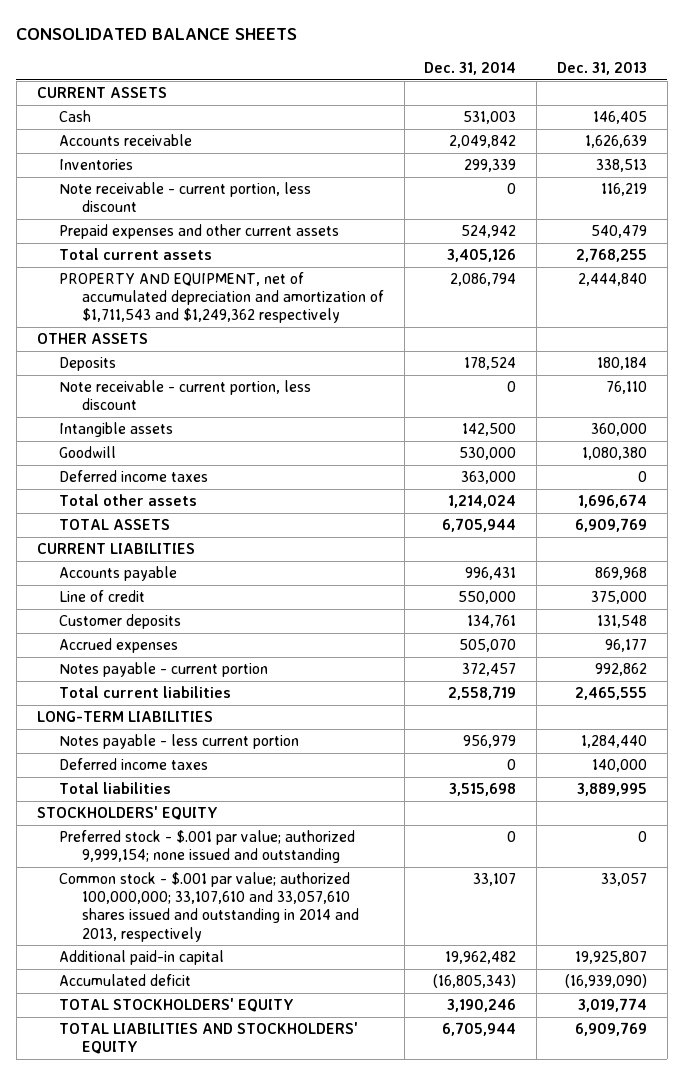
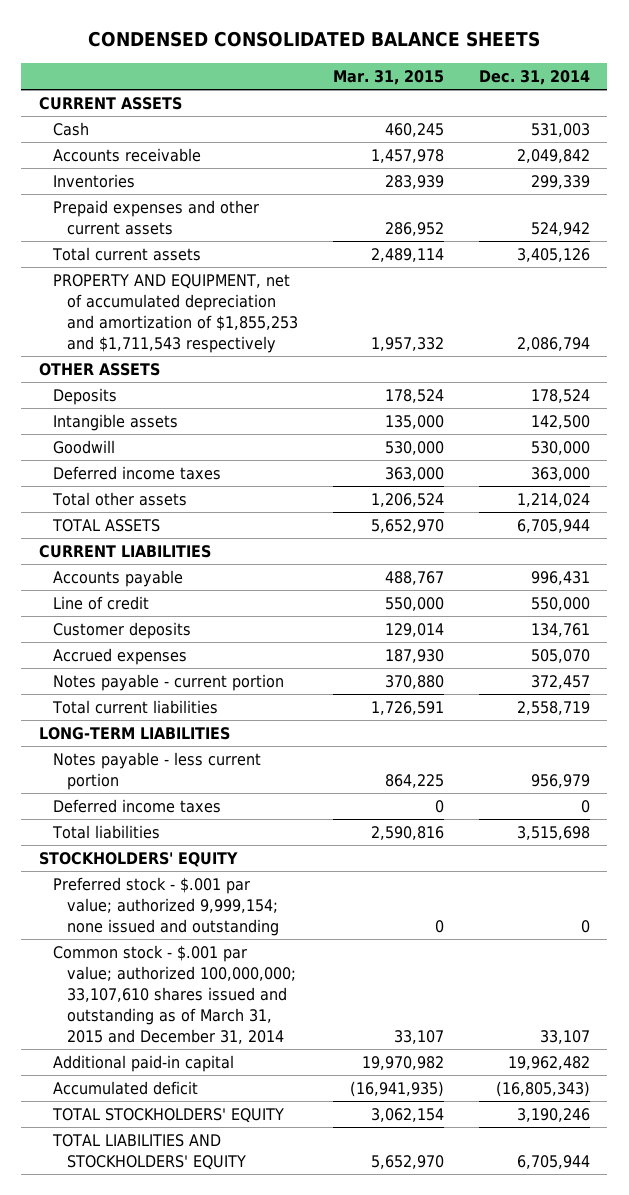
[16,28,298,41] CONSOLIDATED BALANCE SHEETS -> [88,31,541,48] CONDENSED CONSOLIDATED BALANCE SHEETS
[556,62,647,76] Dec. 31, 2013 -> none
none -> [333,69,445,85] Mar. 31, 2015
[59,182,312,213] Note receivable - current portion, less discount -> none
[59,272,384,324] PROPERTY AND EQUIPMENT, net of accumulated depreciation and amortization of $1,711,543 and $1,249,362 respectively -> [53,274,299,353] PROPERTY AND EQUIPMENT, net of accumulated depreciation and amortization of $1,855,253 and $1,711,543 respectively
[59,380,312,411] Note receivable - current portion, less discount -> none
[59,872,359,942] Common stock - $.001 par value; authorized 100,000,000; 33,107,610 and 33,057,610 shares issued and outstanding in 2014 and 2013, respectively -> [53,945,297,1044] Common stock - $.001 par value; authorized 100,000,000; 33,107,610 shares issued and outstanding as of March 31, 2015 and December 31, 2014

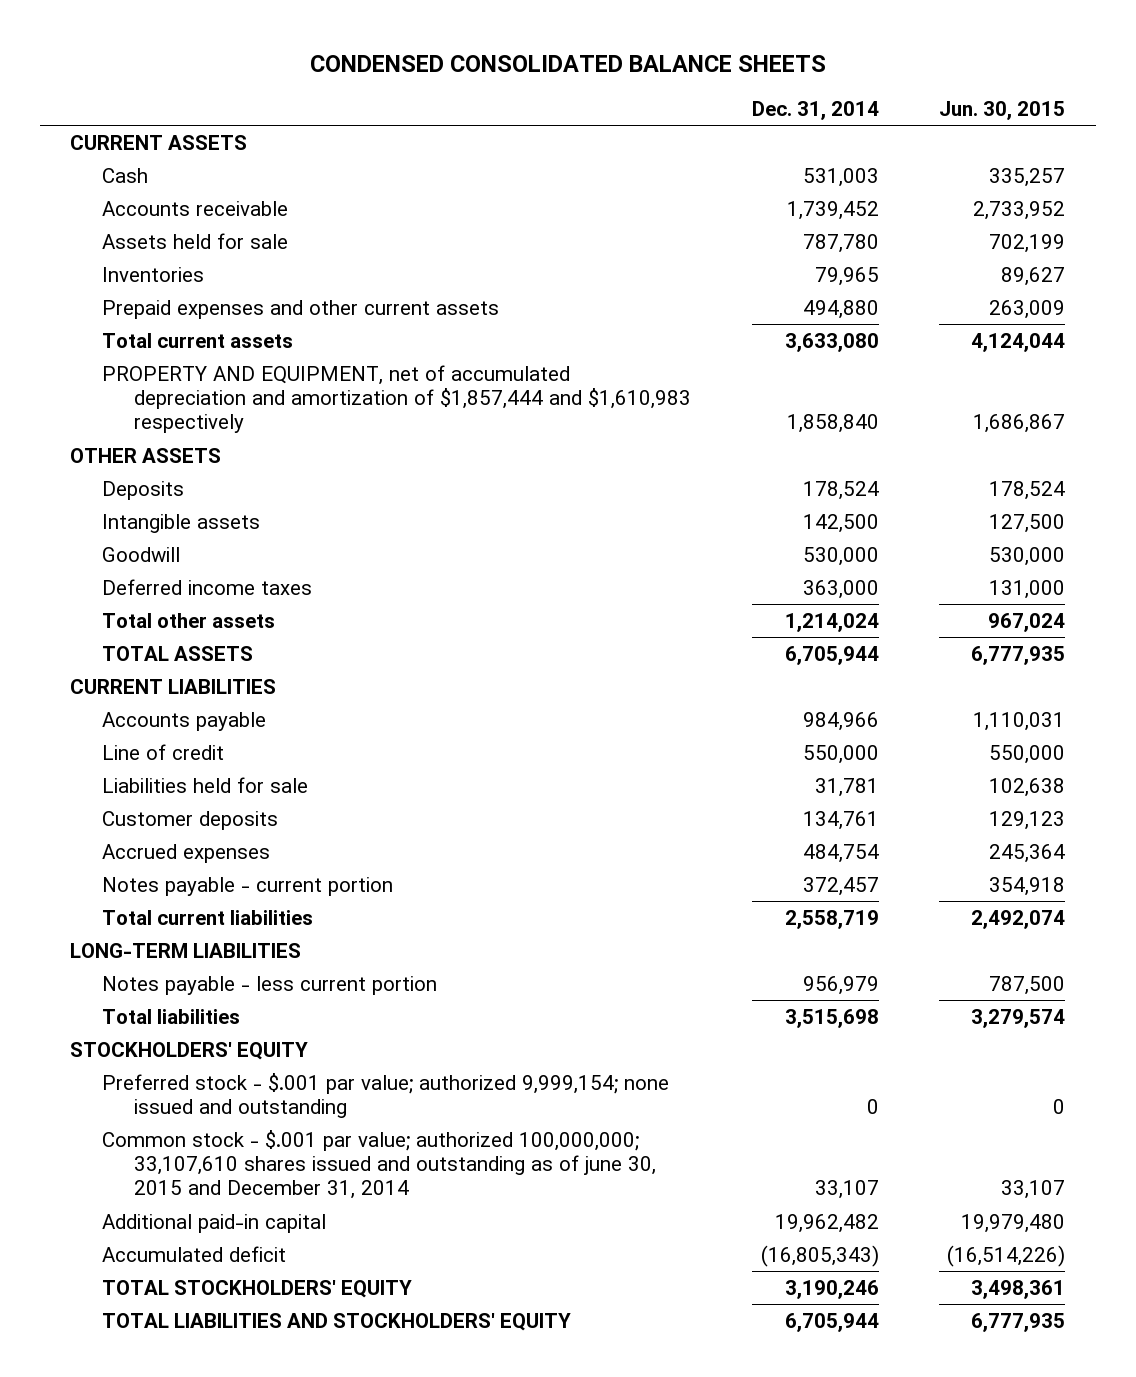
[333,69,445,85] Mar. 31, 2015 -> none
none -> [939,100,1066,120] Jun. 30, 2015
[516,149,590,164] 2,049,842 -> [786,200,879,220] 1,739,452
none -> [102,232,289,249] Assets held for sale
[530,175,590,190] 299,339 -> [814,266,879,286] 79,965
[530,222,590,237] 524,942 -> [802,299,879,319] 494,880
[516,248,590,263] 3,405,126 -> [784,332,879,352] 3,633,080
[53,274,299,353] PROPERTY AND EQUIPMENT, net of accumulated depreciation and amortization of $1,855,253 and $1,711,543 respectively -> [102,364,692,434] PROPERTY AND EQUIPMENT, net of accumulated depreciation and amortization of $1,857,444 and $1,610,983 respectively
[516,336,590,351] 2,086,794 -> [786,414,879,434] 1,858,840
[530,571,590,586] 996,431 -> [802,711,879,731] 984,966
none -> [102,776,309,793] Liabilities held for sale
[530,649,590,664] 505,070 -> [802,843,879,863] 484,754
[53,799,222,814] Deferred income taxes -> none
[53,945,297,1044] Common stock - $.001 par value; authorized 100,000,000; 33,107,610 shares issued and outstanding as of March 31, 2015 and December 31, 2014 -> [102,1129,657,1200] Common stock - $.001 par value; authorized 100,000,000; 33,107,610 shares issued and outstanding as of june 30, 2015 and December 31, 2014

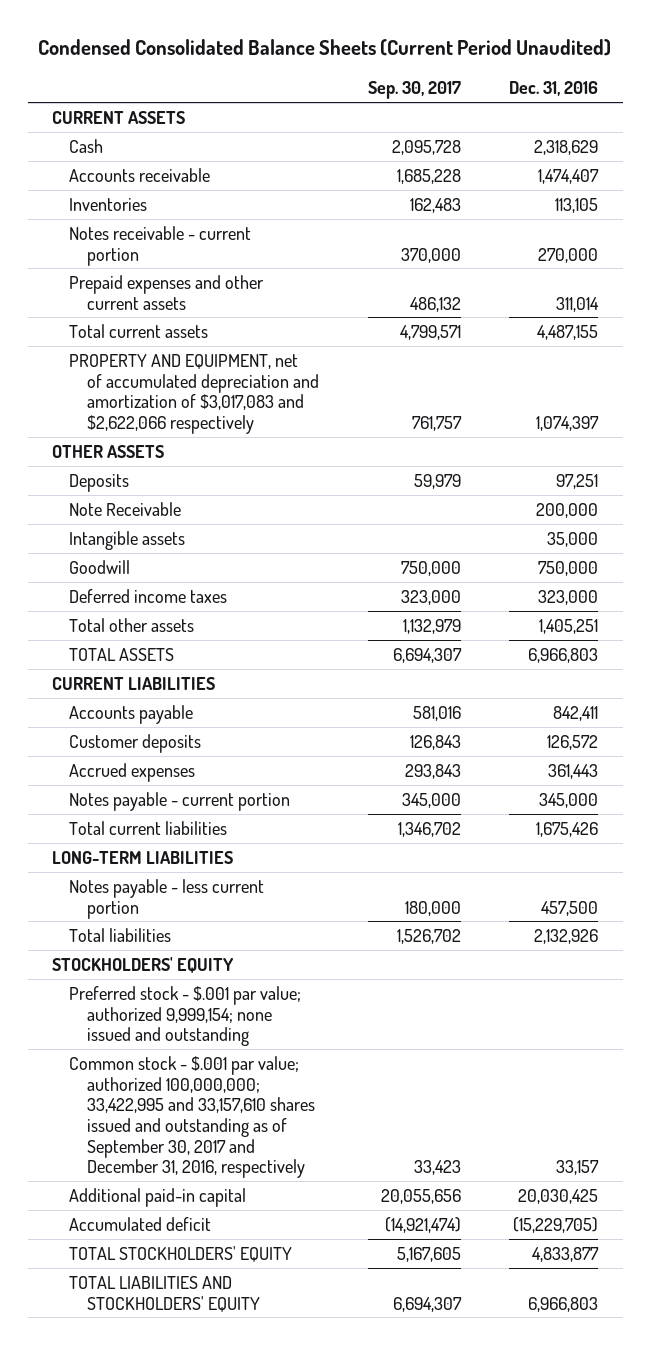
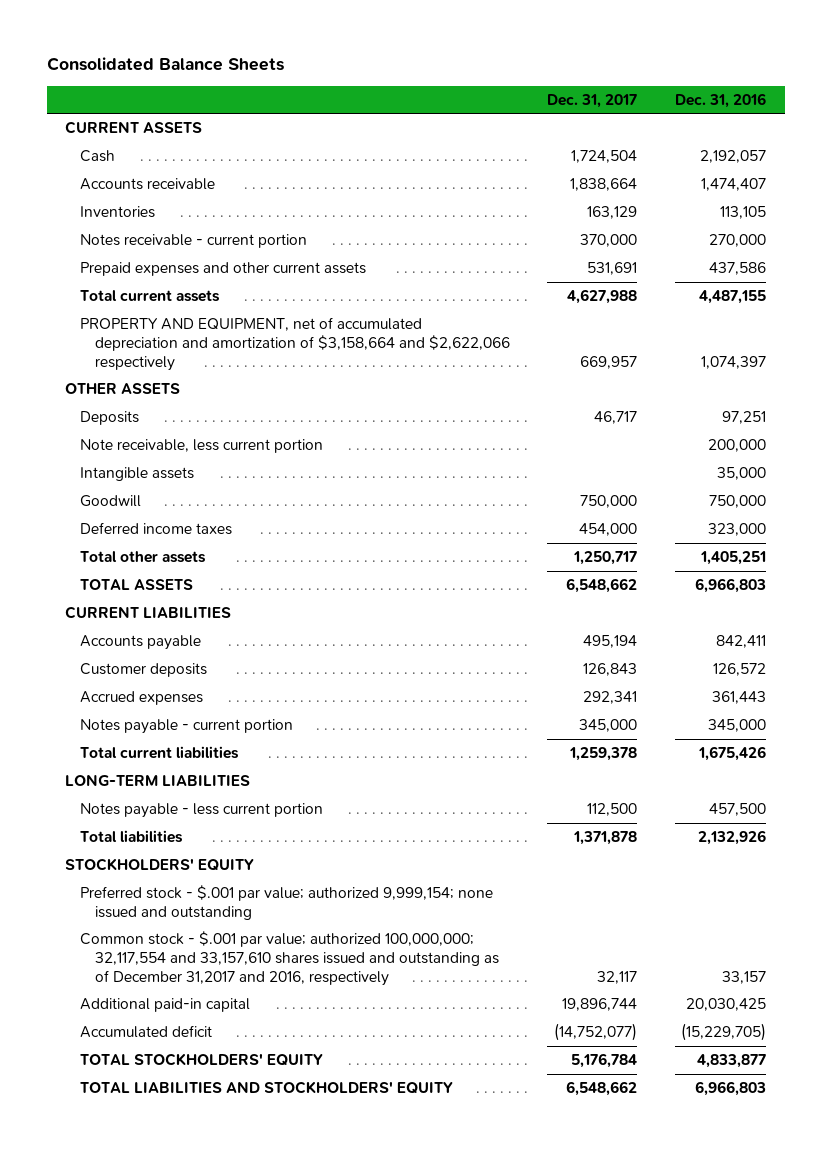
[38,39,612,57] Condensed Consolidated Balance Sheets (Current Period Unaudited) -> [46,57,284,72] Consolidated Balance Sheets
[367,81,461,100] Sep. 30, 2017 -> none
none -> [547,93,638,108] Dec. 31, 2017
[534,139,599,155] 2,318,629 -> [699,149,766,163] 2,192,057
[556,296,600,312] 311,014 -> [708,261,766,275] 437,586
[69,353,319,434] PROPERTY AND EQUIPMENT, net of accumulated depreciation and amortization of $3,017,083 and $2,622,066 respectively -> [79,316,510,371] PROPERTY AND EQUIPMENT, net of accumulated depreciation and amortization of $3,158,664 and $2,622,066 respectively
[69,501,182,516] Note Receivable -> [79,438,323,453] Note receivable, less current portion
[69,1055,315,1179] Common stock - $.001 par value; authorized 100,000,000; 33,422,995 and 33,157,610 shares issued and outstanding as of September 30, 2017 and December 31, 2016, respectively -> [79,930,499,986] Common stock - $.001 par value; authorized 100,000,000; 32,117,554 and 33,157,610 shares issued and outstanding as of December 31,2017 and 2016, respectively

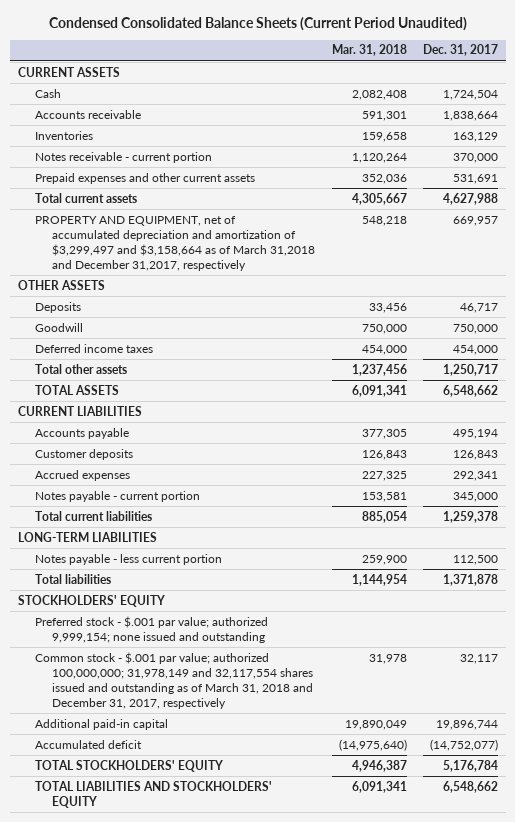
[46,57,284,72] Consolidated Balance Sheets -> [48,16,467,31] Condensed Consolidated Balance Sheets (Current Period Unaudited)
[674,92,766,108] Dec. 31, 2016 -> none
none -> [331,44,407,57] Mar. 31, 2018
[79,316,510,371] PROPERTY AND EQUIPMENT, net of accumulated depreciation and amortization of $3,158,664 and $2,622,066 respectively -> [34,215,316,271] PROPERTY AND EQUIPMENT, net of accumulated depreciation and amortization of $3,299,497 and $3,158,664 as of March 31,2018 and December 31,2017, respectively
[79,438,323,453] Note receivable, less current portion -> none
[79,466,194,481] Intangible assets -> none
[79,930,499,986] Common stock - $.001 par value; authorized 100,000,000; 32,117,554 and 33,157,610 shares issued and outstanding as of December 31,2017 and 2016, respectively -> [34,651,314,709] Common stock - $.001 par value; authorized 100,000,000; 31,978,149 and 32,117,554 shares issued and outstanding as of March 31, 2018 and December 31, 2017, respectively

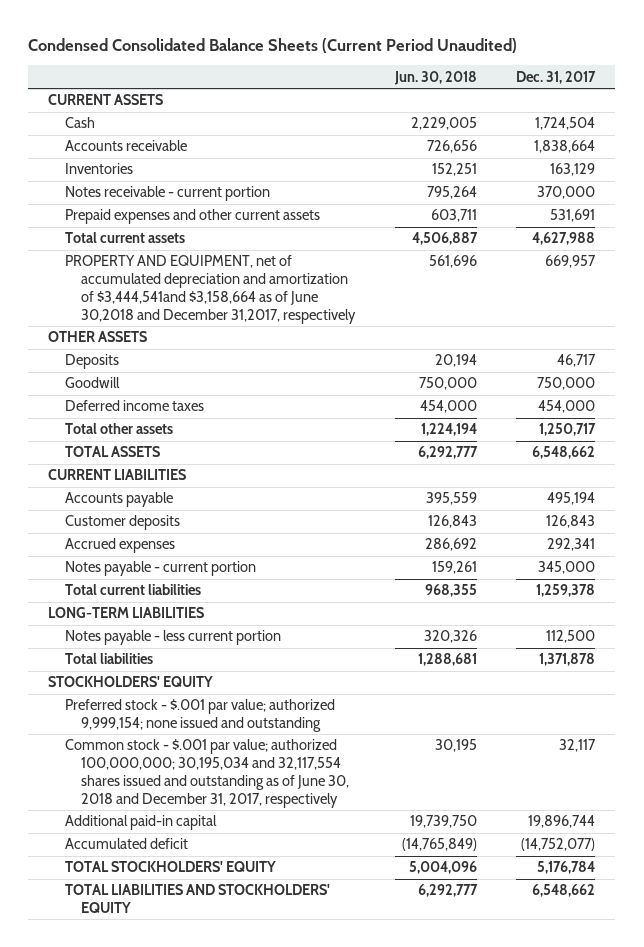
[331,44,407,57] Mar. 31, 2018 -> none
none -> [393,70,477,85] Jun. 30, 2018
[34,215,316,271] PROPERTY AND EQUIPMENT, net of accumulated depreciation and amortization of $3,299,497 and $3,158,664 as of March 31,2018 and December 31,2017, respectively -> [64,255,357,324] PROPERTY AND EQUIPMENT, net of accumulated depreciation and amortization of $3,444,541and $3,158,664 as of June 30,2018 and December 31,2017, respectively
[34,651,314,709] Common stock - $.001 par value; authorized 100,000,000; 31,978,149 and 32,117,554 shares issued and outstanding as of March 31, 2018 and December 31, 2017, respectively -> [64,739,350,808] Common stock - $.001 par value; authorized 100,000,000; 30,195,034 and 32,117,554 shares issued and outstanding as of June 30, 2018 and December 31, 2017, respectively

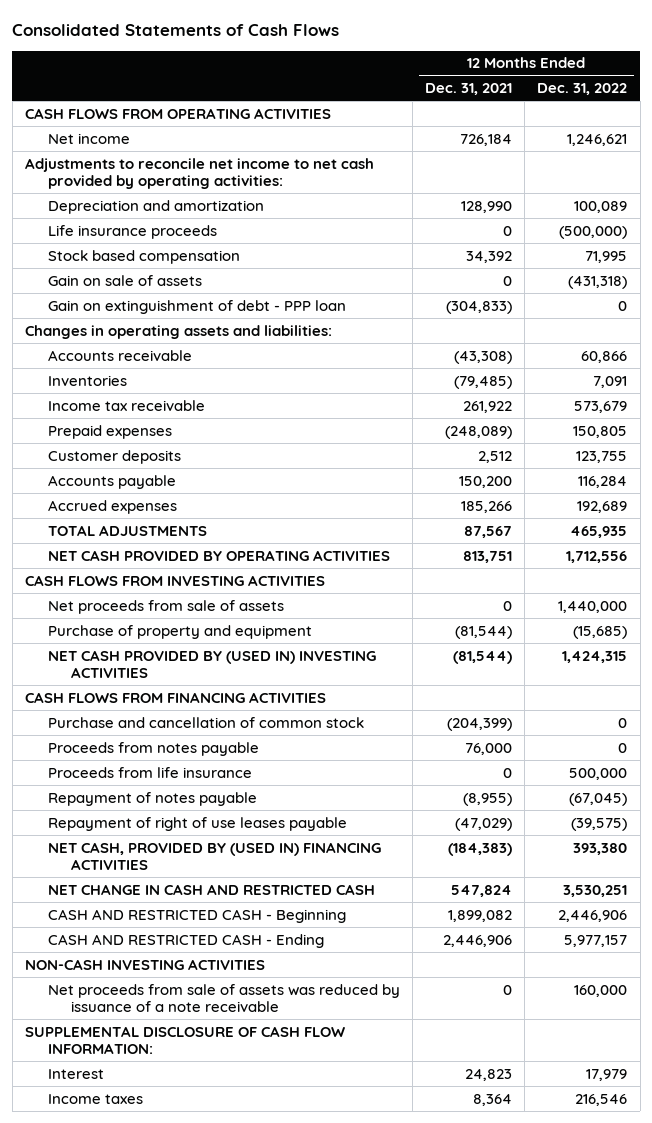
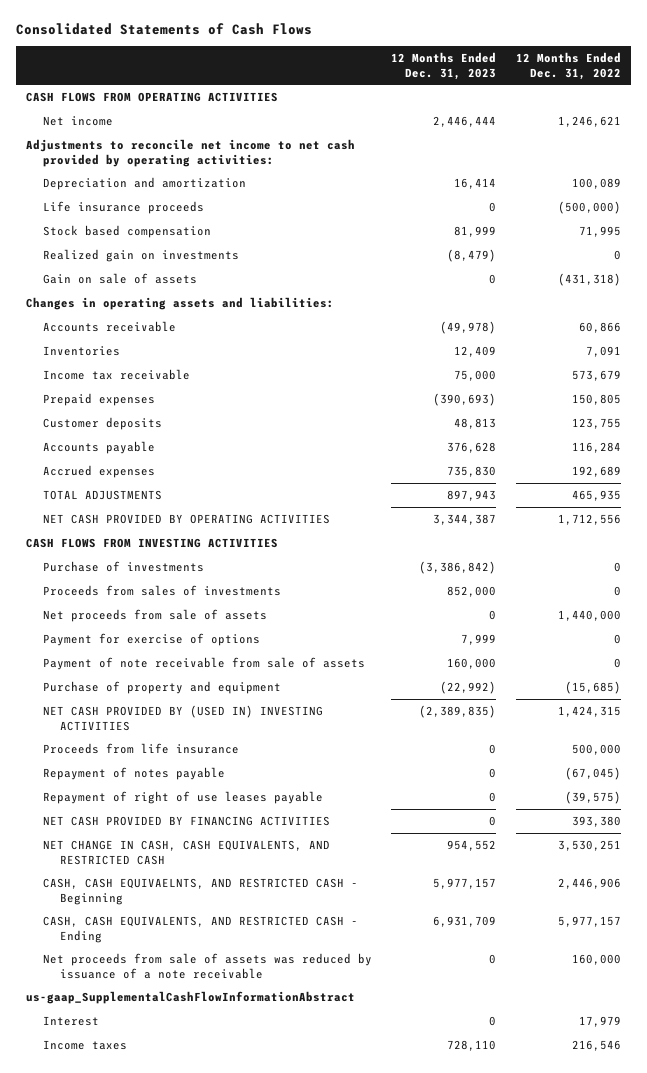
[425,83,513,96] Dec. 31, 2021 -> none
none -> [391,52,497,80] 12 Months Ended Dec. 31, 2023
none -> [42,248,239,262] Realized gain on investments
[48,299,347,314] Gain on extinguishment of debt - PPP loan -> none
none -> [42,560,204,572] Purchase of investments
none -> [42,584,281,596] Proceeds from sales of investments
none -> [42,632,260,646] Payment for exercise of options
none -> [42,656,365,670] Payment of note receivable from sale of assets
[25,691,327,703] CASH FLOWS FROM FINANCING ACTIVITIES -> none
[48,716,365,728] Purchase and cancellation of common stock -> none
[48,741,260,756] Proceeds from notes payable -> none
[25,958,266,970] NON-CASH INVESTING ACTIVITIES -> none
[48,841,382,870] NET CASH, PROVIDED BY (USED IN) FINANCING ACTIVITIES -> [42,815,330,826] NET CASH PROVIDED BY FINANCING ACTIVITIES
[48,883,376,895] NET CHANGE IN CASH AND RESTRICTED CASH -> [42,839,330,865] NET CHANGE IN CASH, CASH EQUIVALENTS, AND RESTRICTED CASH
[48,908,347,923] CASH AND RESTRICTED CASH - Beginning -> [42,877,358,905] CASH, CASH EQUIVAELNTS, AND RESTRICTED CASH - Beginning
[48,933,325,948] CASH AND RESTRICTED CASH - Ending -> [42,915,358,943] CASH, CASH EQUIVALENTS, AND RESTRICTED CASH - Ending
[25,1025,346,1054] SUPPLEMENTAL DISCLOSURE OF CASH FLOW INFORMATION: -> [25,990,355,1004] us-gaap_SupplementalCashFlowInformationAbstract

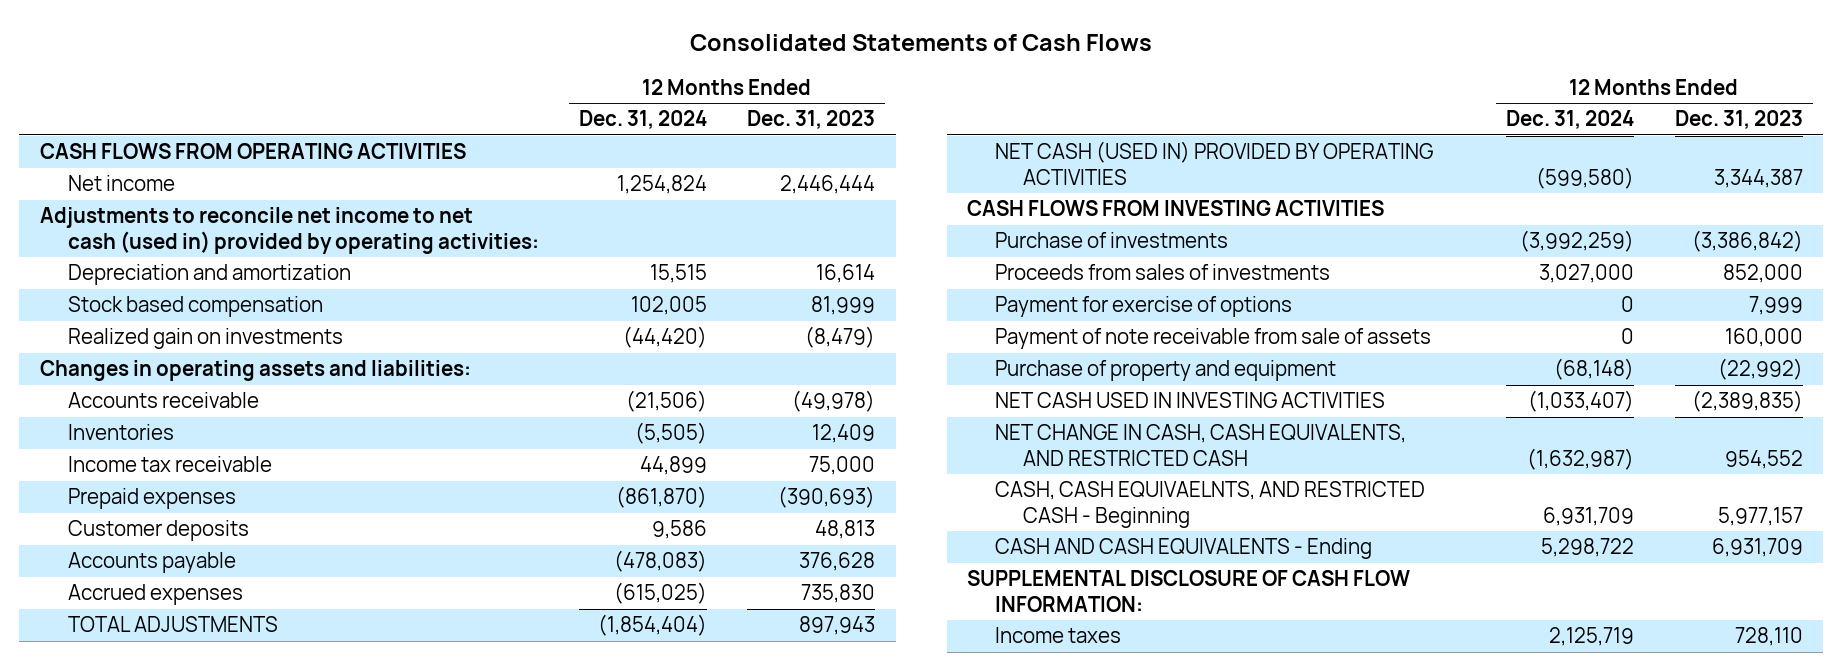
[515,52,621,80] 12 Months Ended Dec. 31, 2022 -> none
none -> [579,110,708,130] Dec. 31, 2024
[42,200,204,214] Life insurance proceeds -> none
[25,138,355,167] Adjustments to reconcile net income to net cash provided by operating activities: -> [39,207,539,254] Adjustments to reconcile net income to net cash (used in) provided by operating activities:
[454,177,497,189] 16,414 -> [816,264,876,284] 16,614
[42,272,197,284] Gain on sale of assets -> none
[42,513,330,524] NET CASH PROVIDED BY OPERATING ACTIVITIES -> [994,141,1433,185] NET CASH (USED IN) PROVIDED BY OPERATING ACTIVITIES
[42,608,267,622] Net proceeds from sale of assets -> none
[42,742,239,754] Proceeds from life insurance -> none
[42,766,225,780] Repayment of notes payable -> none
[42,790,323,804] Repayment of right of use leases payable -> none
[42,815,330,826] NET CASH PROVIDED BY FINANCING ACTIVITIES -> none
[42,704,323,731] NET CASH PROVIDED BY (USED IN) INVESTING ACTIVITIES -> [994,392,1385,409] NET CASH USED IN INVESTING ACTIVITIES
[42,952,372,979] Net proceeds from sale of assets was reduced by issuance of a note receivable -> none
[42,1015,99,1026] Interest -> none
[42,915,358,943] CASH, CASH EQUIVALENTS, AND RESTRICTED CASH - Ending -> [994,538,1372,560] CASH AND CASH EQUIVALENTS - Ending
[25,990,355,1004] us-gaap_SupplementalCashFlowInformationAbstract -> [966,570,1410,612] SUPPLEMENTAL DISCLOSURE OF CASH FLOW INFORMATION:

